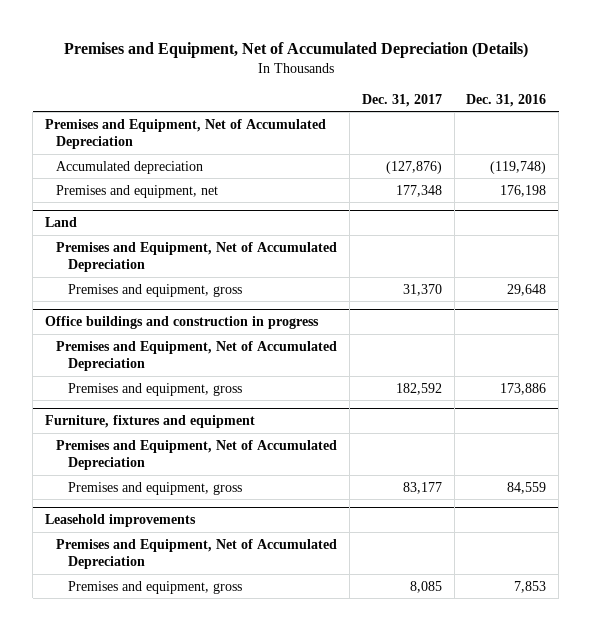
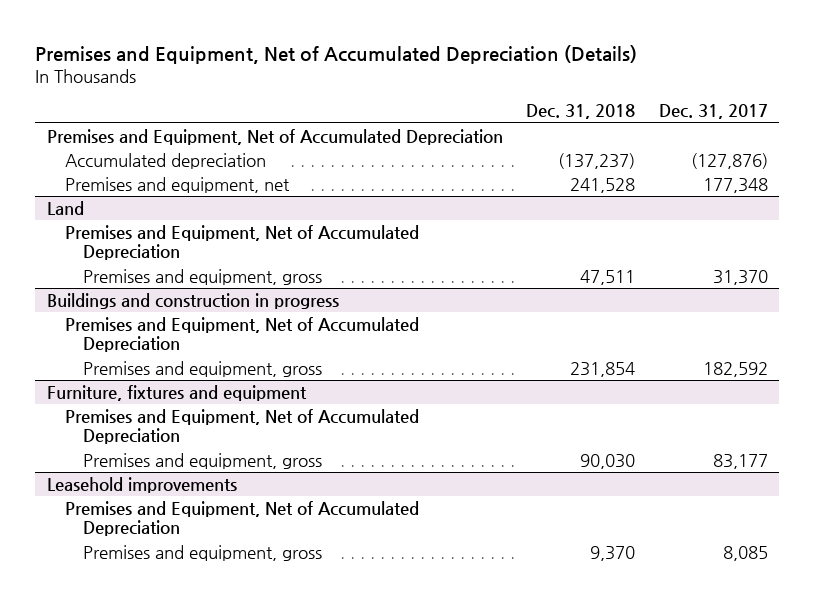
[466,93,547,107] Dec. 31, 2016 -> none
none -> [526,104,636,120] Dec. 31, 2018
[44,316,319,330] Office buildings and construction in progress -> [46,292,339,309] Buildings and construction in progress

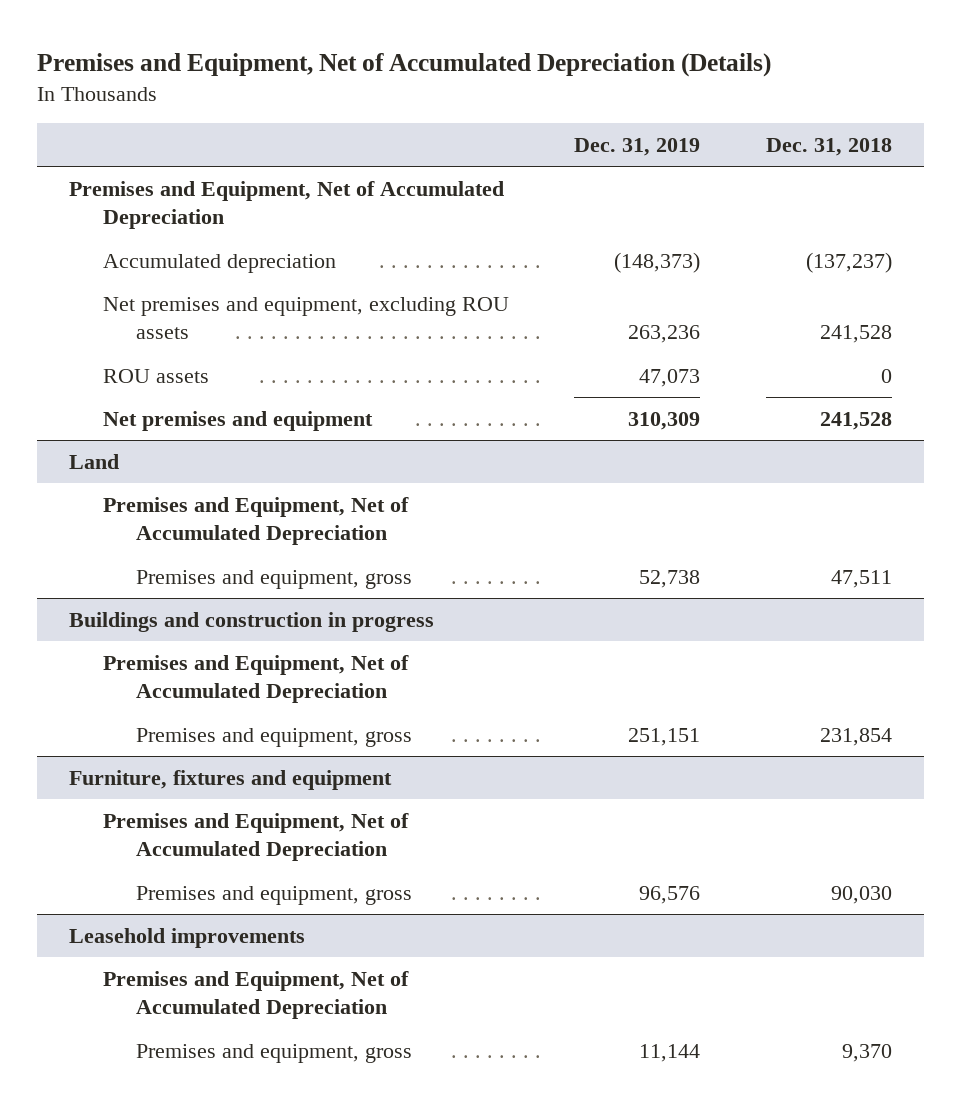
[658,104,768,120] Dec. 31, 2017 -> none
none -> [574,137,701,156] Dec. 31, 2019
none -> [102,296,509,340] Net premises and equipment, excluding ROU assets
none -> [102,368,209,383] ROU assets
[64,176,290,193] Premises and equipment, net -> [102,410,373,431] Net premises and equipment

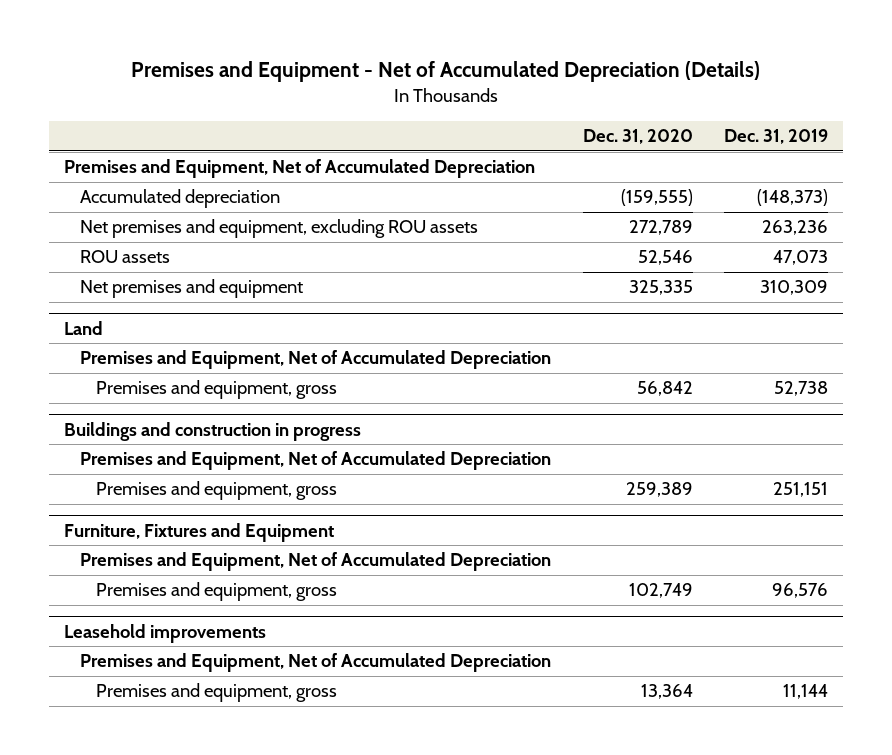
[36,53,771,78] Premises and Equipment, Net of Accumulated Depreciation (Details) -> [131,61,761,83] Premises and Equipment - Net of Accumulated Depreciation (Details)
[765,137,892,156] Dec. 31, 2018 -> none
none -> [582,129,693,145] Dec. 31, 2020
[69,769,393,790] Furniture, fixtures and equipment -> [64,522,335,542] Furniture, Fixtures and Equipment

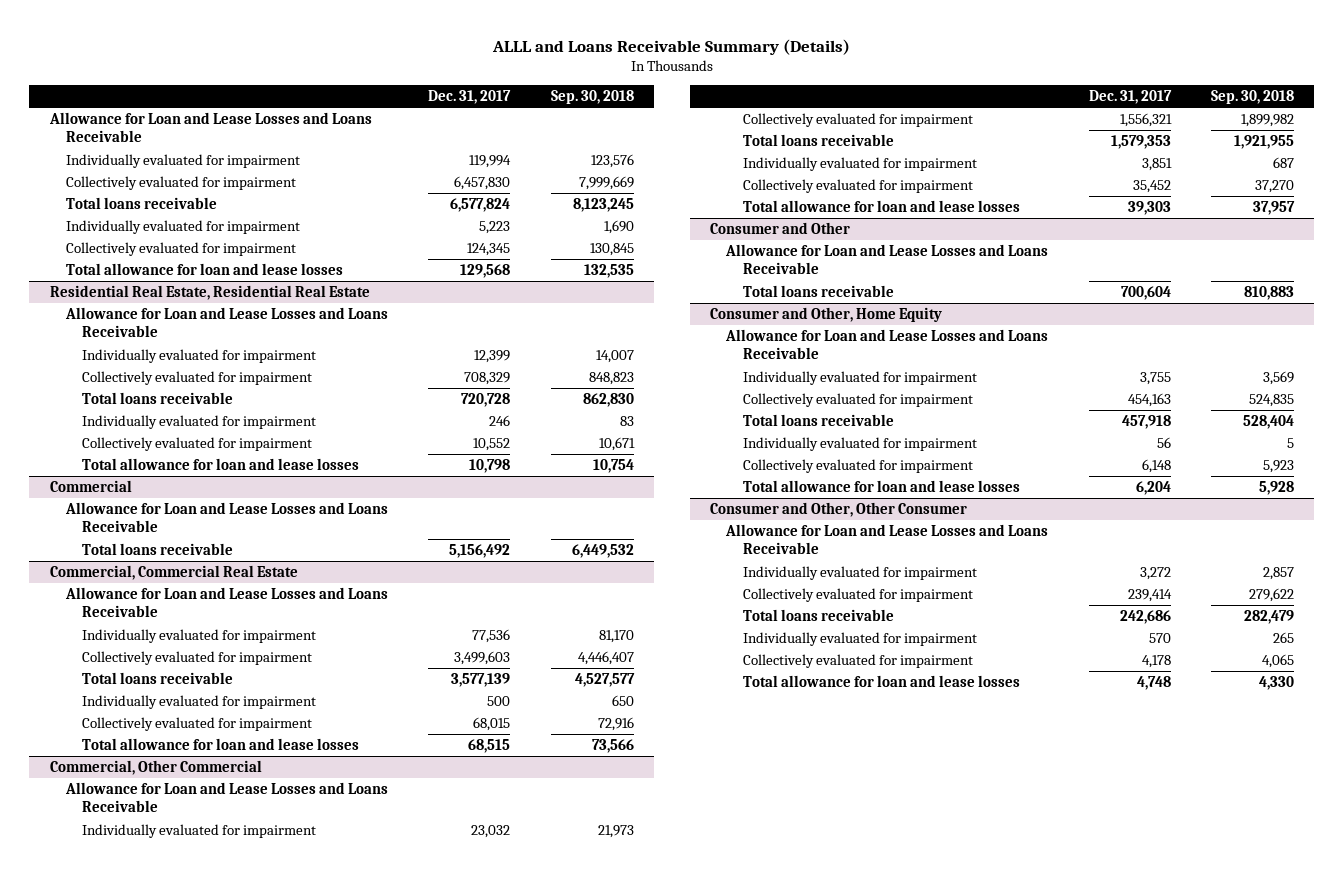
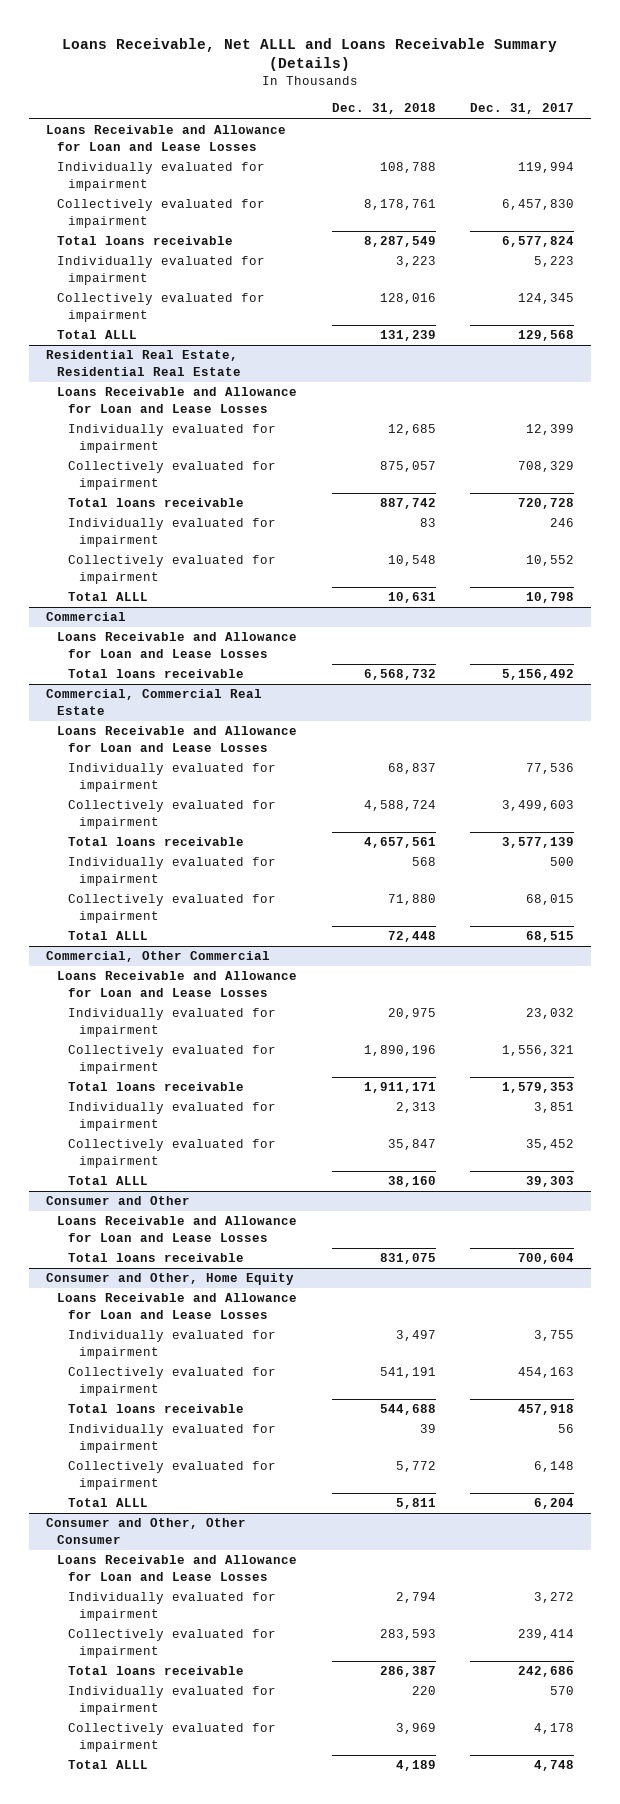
[491,38,850,55] ALLL and Loans Receivable Summary (Details) -> [62,37,558,72] Loans Receivable, Net ALLL and Loans Receivable Summary (Details)
[550,90,634,105] Sep. 30, 2018 -> none
none -> [331,103,436,115] Dec. 31, 2018
[48,111,372,143] Allowance for Loan and Lease Losses and Loans Receivable -> [46,125,287,151] Loans Receivable and Allowance for Loan and Lease Losses
[65,262,343,275] Total allowance for loan and lease losses -> [57,330,138,340] Total ALLL
[64,306,388,338] Allowance for Loan and Lease Losses and Loans Receivable -> [57,387,298,413] Loans Receivable and Allowance for Loan and Lease Losses
[82,457,360,470] Total allowance for loan and lease losses -> [68,592,149,602] Total ALLL
[64,501,388,533] Allowance for Loan and Lease Losses and Loans Receivable -> [57,632,298,658] Loans Receivable and Allowance for Loan and Lease Losses
[64,586,388,618] Allowance for Loan and Lease Losses and Loans Receivable -> [57,726,298,752] Loans Receivable and Allowance for Loan and Lease Losses
[82,737,360,750] Total allowance for loan and lease losses -> [68,931,149,941] Total ALLL
[64,781,388,813] Allowance for Loan and Lease Losses and Loans Receivable -> [57,971,298,997] Loans Receivable and Allowance for Loan and Lease Losses
[742,199,1020,212] Total allowance for loan and lease losses -> [68,1176,149,1186] Total ALLL
[725,243,1049,275] Allowance for Loan and Lease Losses and Loans Receivable -> [57,1216,298,1242] Loans Receivable and Allowance for Loan and Lease Losses
[725,328,1049,360] Allowance for Loan and Lease Losses and Loans Receivable -> [57,1293,298,1319] Loans Receivable and Allowance for Loan and Lease Losses
[742,479,1020,492] Total allowance for loan and lease losses -> [68,1498,149,1508] Total ALLL
[725,523,1049,555] Allowance for Loan and Lease Losses and Loans Receivable -> [57,1555,298,1581] Loans Receivable and Allowance for Loan and Lease Losses
[742,674,1020,687] Total allowance for loan and lease losses -> [68,1760,149,1770] Total ALLL

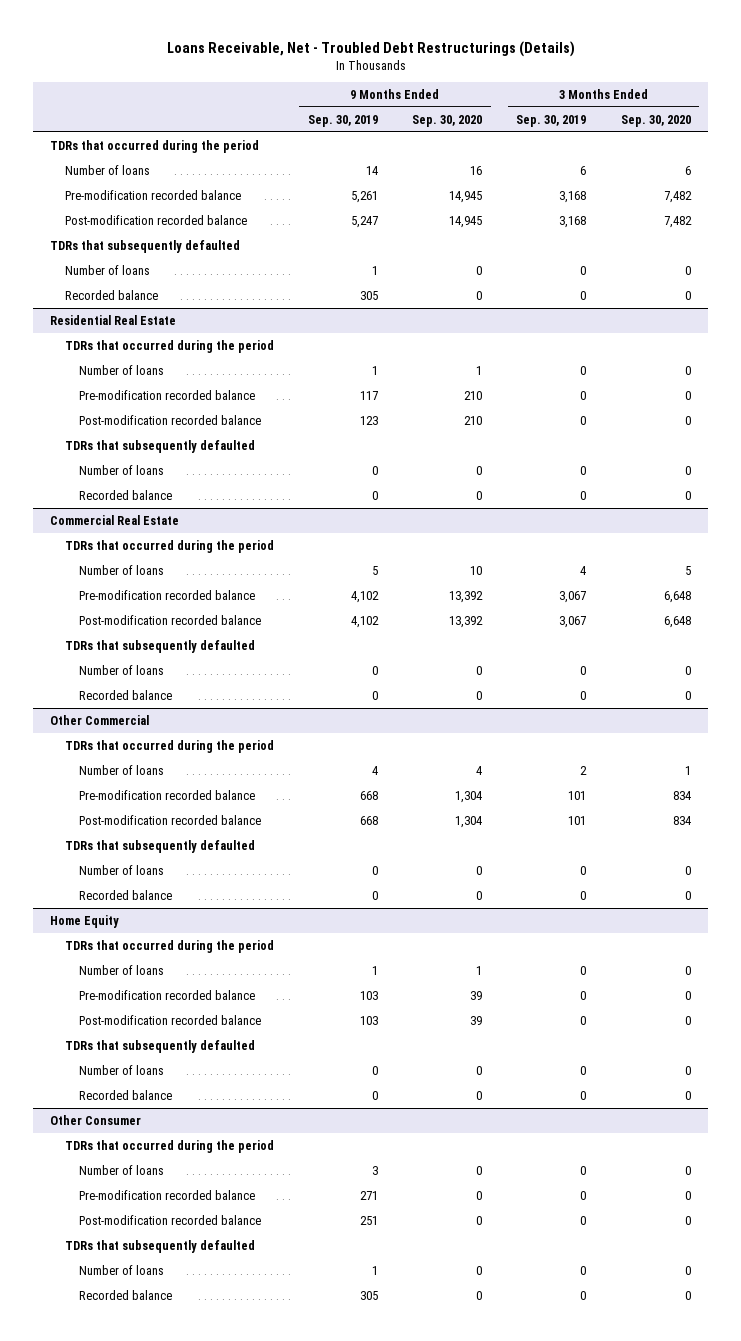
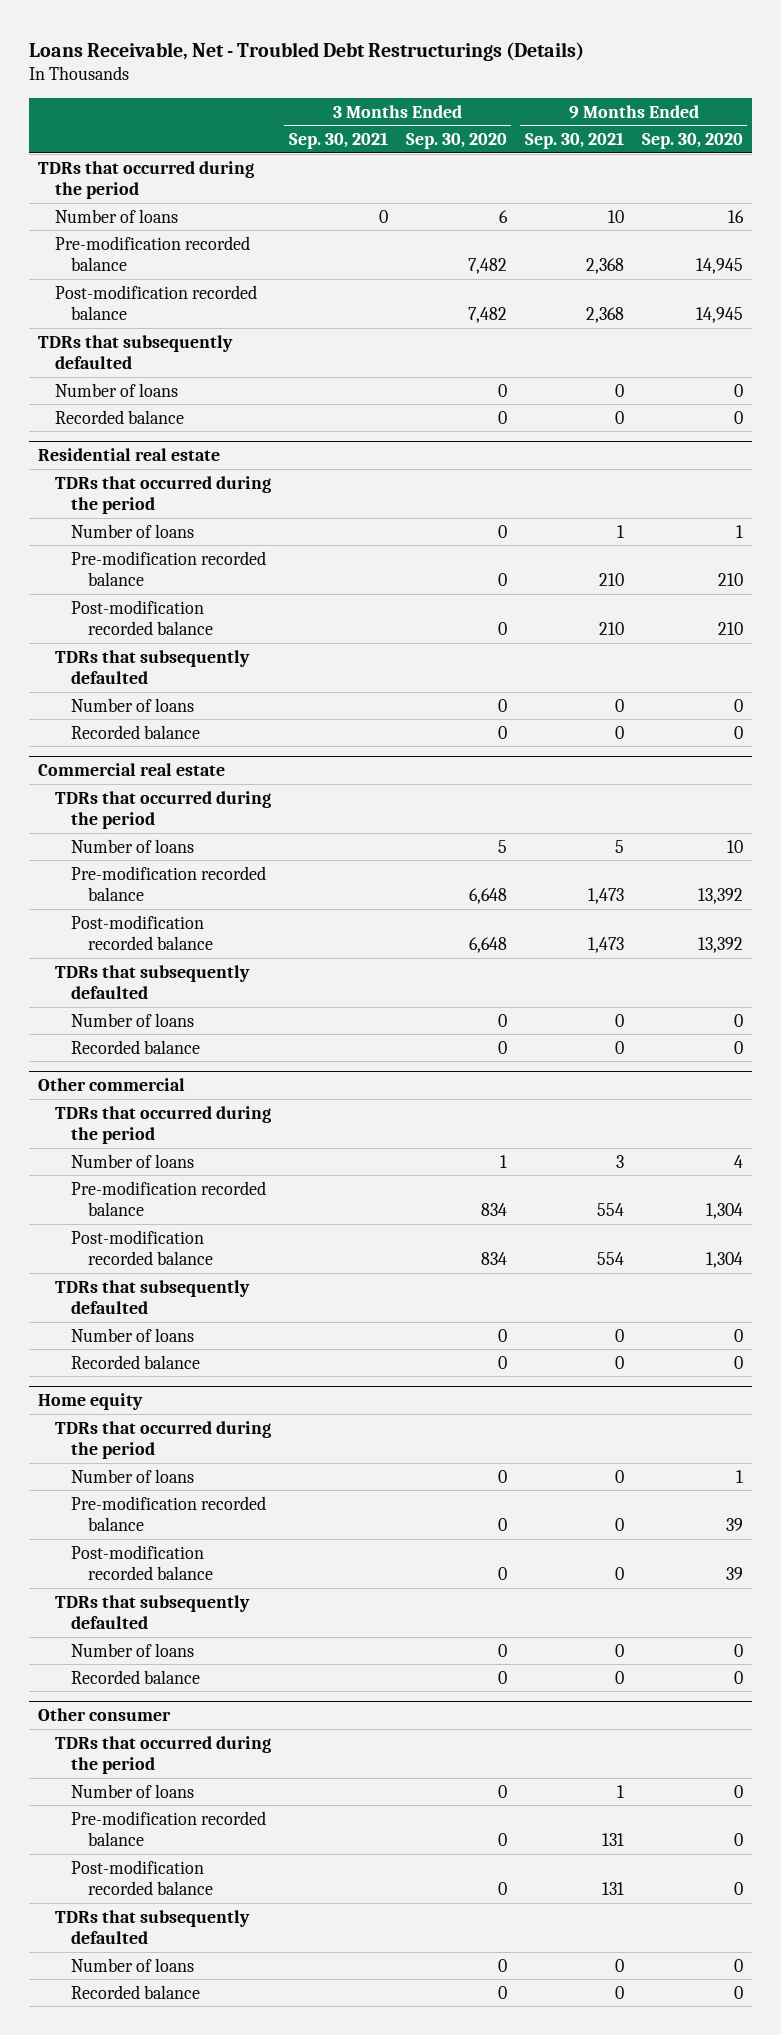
[308,114,379,127] Sep. 30, 2019 -> none
[516,114,587,127] Sep. 30, 2019 -> none
none -> [288,131,388,149] Sep. 30, 2021
none -> [524,131,624,149] Sep. 30, 2021
[50,314,177,325] Residential Real Estate -> [38,448,221,462] Residential real estate
[50,514,180,525] Commercial Real Estate -> [38,763,226,777] Commercial real estate
[50,714,150,725] Other Commercial -> [38,1078,186,1092] Other commercial
[50,914,120,928] Home Equity -> [38,1393,144,1411] Home equity
[50,1114,142,1125] Other Consumer -> [38,1708,172,1722] Other consumer

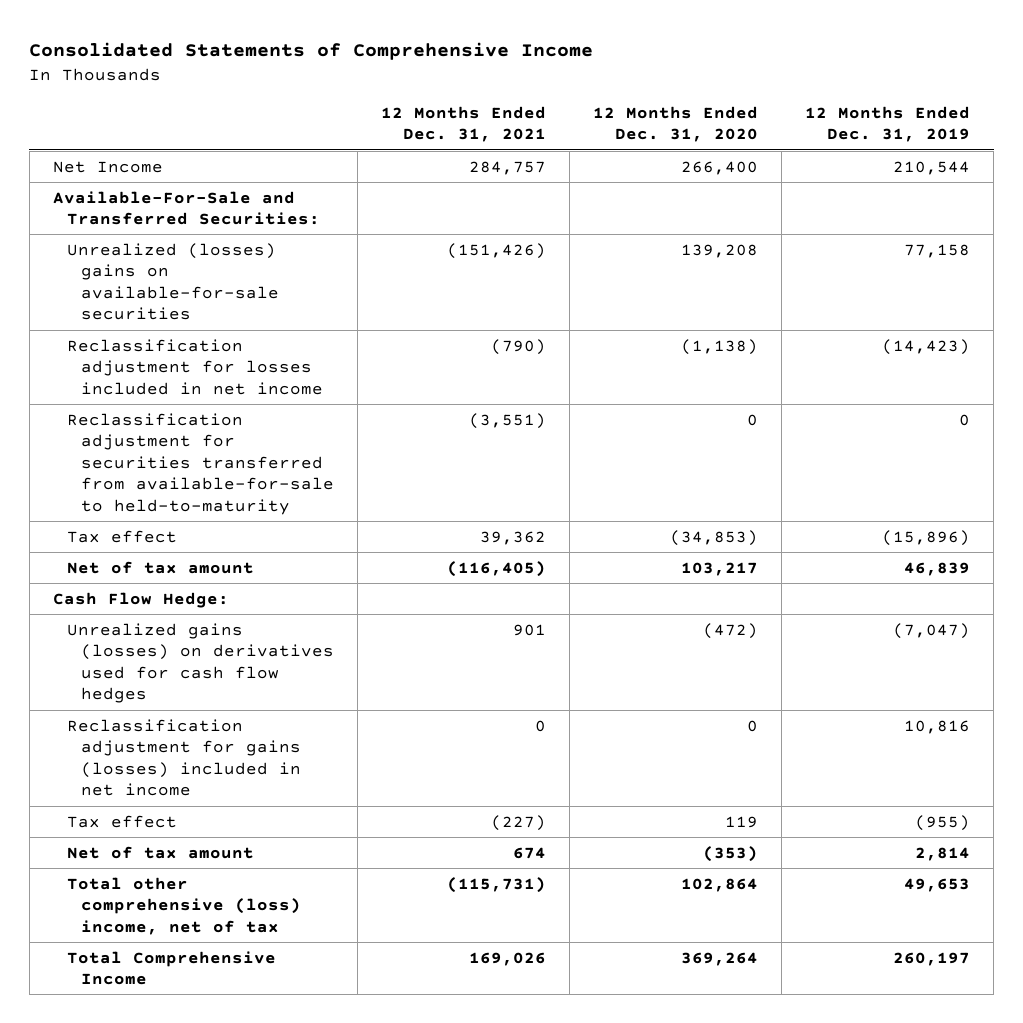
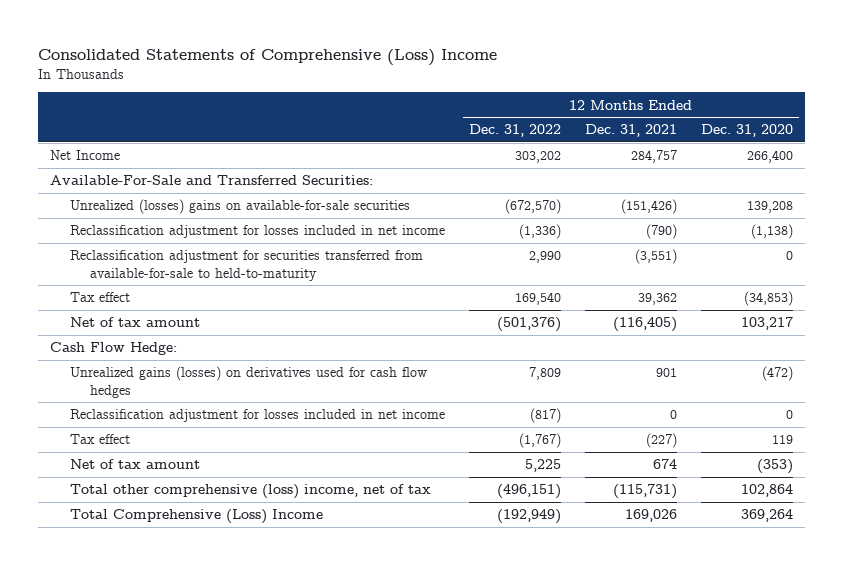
[29,42,594,61] Consolidated Statements of Comprehensive Income -> [38,48,498,66] Consolidated Statements of Comprehensive (Loss) Income
[805,105,971,143] 12 Months Ended Dec. 31, 2019 -> none
none -> [469,124,562,138] Dec. 31, 2022
[66,718,301,797] Reclassification adjustment for gains (losses) included in net income -> [70,409,446,423] Reclassification adjustment for losses included in net income
[66,950,276,986] Total Comprehensive Income -> [70,509,324,525] Total Comprehensive (Loss) Income

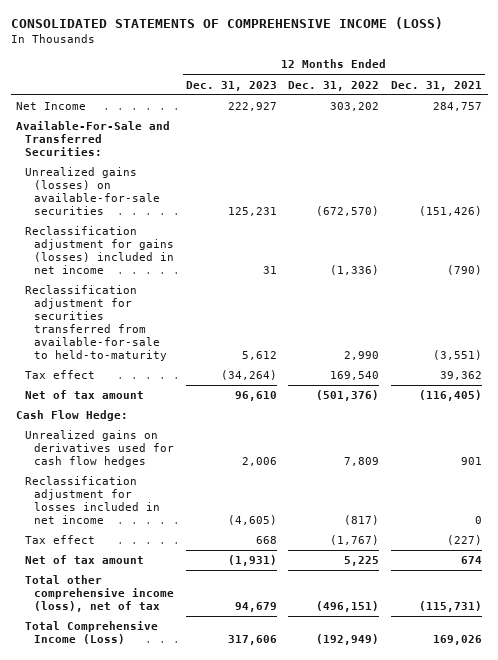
[38,48,498,66] Consolidated Statements of Comprehensive (Loss) Income -> [10,16,443,29] CONSOLIDATED STATEMENTS OF COMPREHENSIVE INCOME (LOSS)
[700,124,793,138] Dec. 31, 2020 -> none
none -> [185,80,277,91] Dec. 31, 2023
[70,199,411,215] Unrealized (losses) gains on available-for-sale securities -> [25,167,161,215] Unrealized gains (losses) on available-for-sale securities
[70,225,446,239] Reclassification adjustment for losses included in net income -> [25,226,175,274] Reclassification adjustment for gains (losses) included in net income
[70,366,428,398] Unrealized gains (losses) on derivatives used for cash flow hedges -> [25,430,175,468] Unrealized gains on derivatives used for cash flow hedges
[70,484,432,500] Total other comprehensive (loss) income, net of tax -> [25,575,175,613] Total other comprehensive income (loss), net of tax
[70,509,324,525] Total Comprehensive (Loss) Income -> [25,621,159,645] Total Comprehensive Income (Loss)

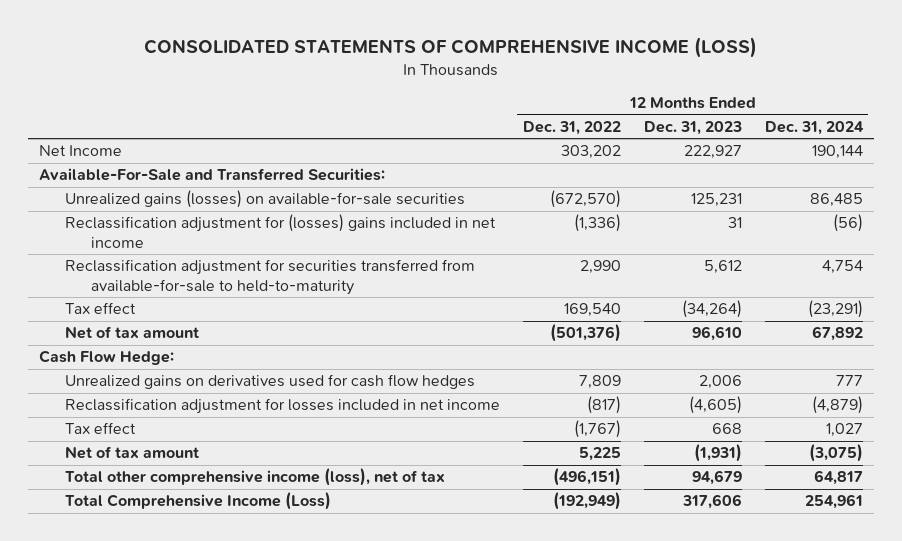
[390,80,482,91] Dec. 31, 2021 -> none
none -> [764,120,864,135] Dec. 31, 2024
[25,226,175,274] Reclassification adjustment for gains (losses) included in net income -> [64,214,496,248] Reclassification adjustment for (losses) gains included in net income

